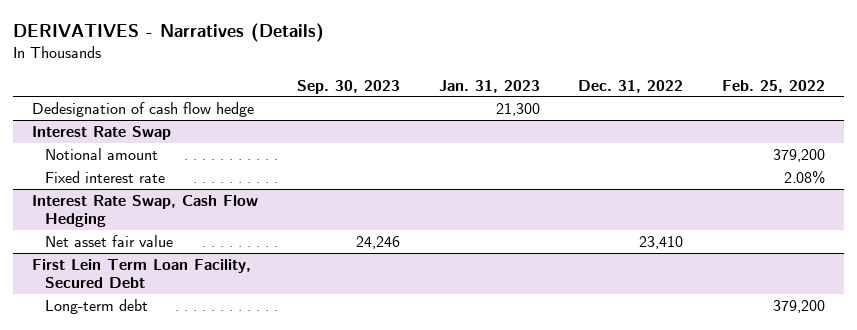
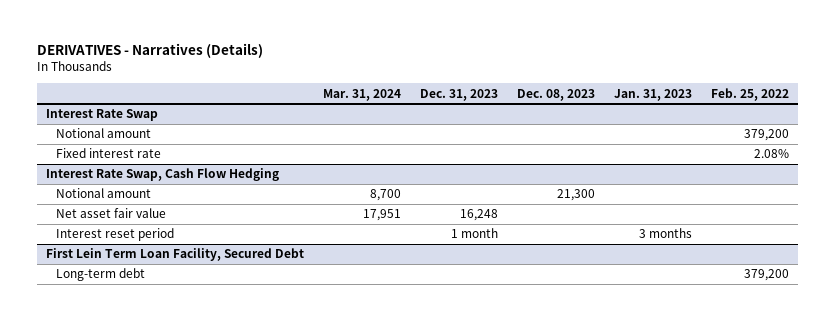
[297,79,401,94] Sep. 30, 2023 -> none
[578,79,684,93] Dec. 31, 2022 -> none
none -> [323,88,402,101] Mar. 31, 2024
none -> [419,88,498,101] Dec. 31, 2023
none -> [516,88,595,101] Dec. 08, 2023
[32,101,255,117] Dedesignation of cash flow hedge -> none
none -> [55,188,151,199] Notional amount
none -> [55,228,174,242] Interest reset period

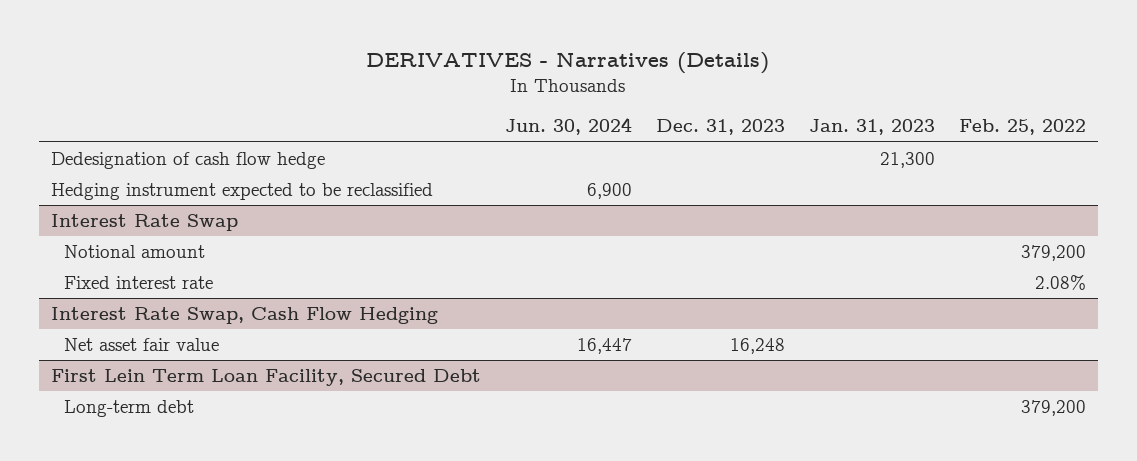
[323,88,402,101] Mar. 31, 2024 -> none
[516,88,595,101] Dec. 08, 2023 -> none
none -> [504,117,632,136] Jun. 30, 2024
none -> [50,151,325,169] Dedesignation of cash flow hedge
none -> [50,182,433,200] Hedging instrument expected to be reclassified
[55,188,151,199] Notional amount -> none
[55,228,174,242] Interest reset period -> none

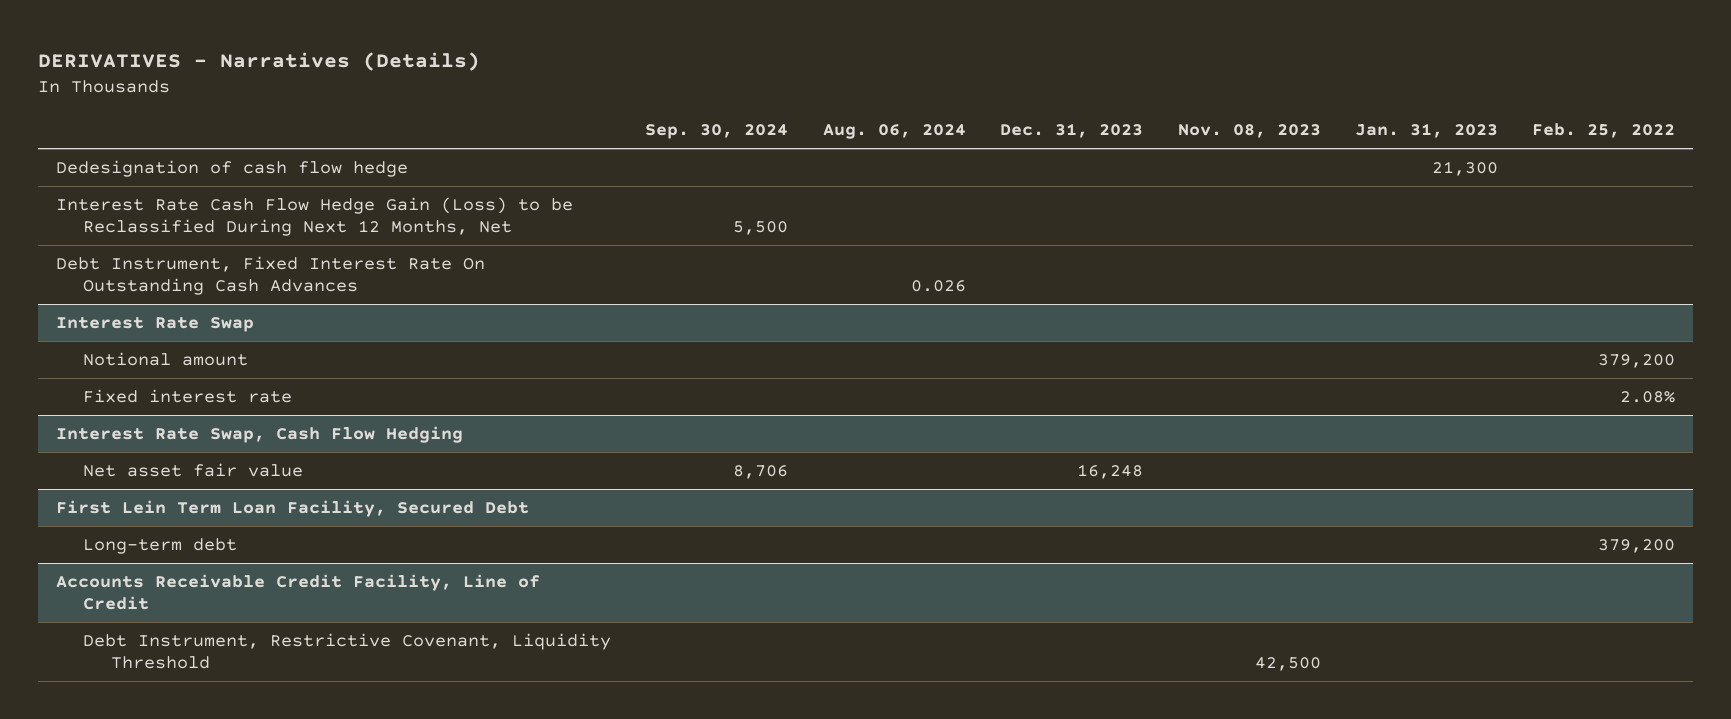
[504,117,632,136] Jun. 30, 2024 -> none
none -> [645,124,789,140] Sep. 30, 2024
none -> [822,124,966,140] Aug. 06, 2024
none -> [1177,124,1321,139] Nov. 08, 2023
[50,182,433,200] Hedging instrument expected to be reclassified -> [55,196,573,237] Interest Rate Cash Flow Hedge Gain (Loss) to be Reclassified During Next 12 Months, Net
none -> [55,255,485,296] Debt Instrument, Fixed Interest Rate On Outstanding Cash Advances
none -> [55,573,540,611] Accounts Receivable Credit Facility, Line of Credit
none -> [83,632,612,670] Debt Instrument, Restrictive Covenant, Liquidity Threshold

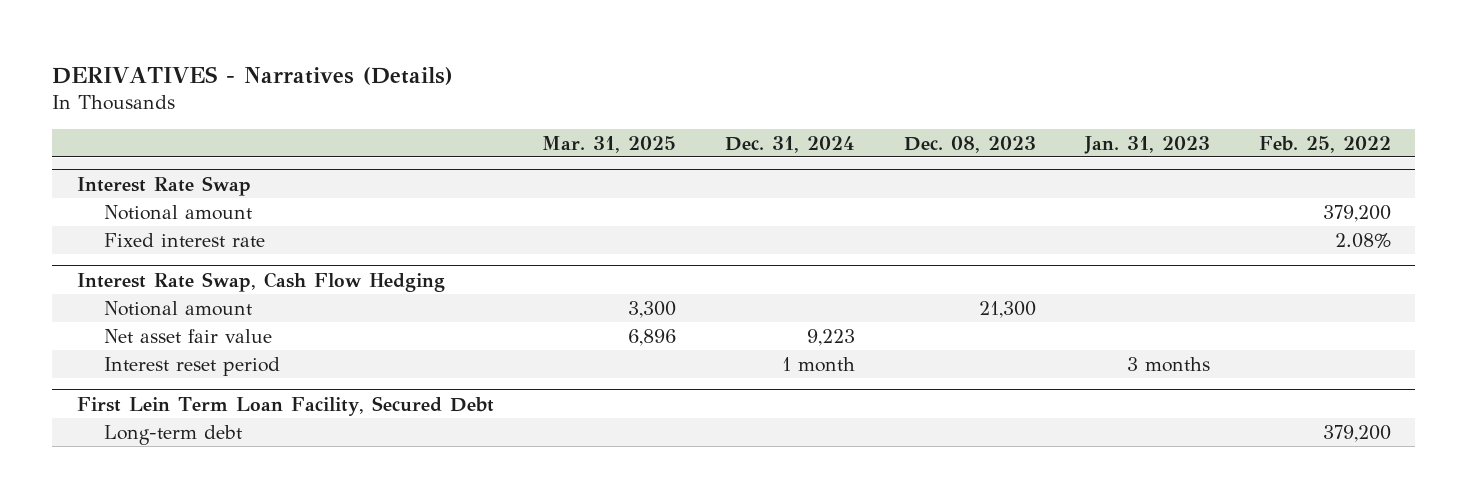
[645,124,789,140] Sep. 30, 2024 -> none
[822,124,966,140] Aug. 06, 2024 -> none
[1000,123,1144,139] Dec. 31, 2023 -> none
[1177,124,1321,139] Nov. 08, 2023 -> none
none -> [542,135,677,153] Mar. 31, 2025
none -> [725,135,856,153] Dec. 31, 2024
none -> [904,135,1037,153] Dec. 08, 2023
[55,159,408,177] Dedesignation of cash flow hedge -> none
[55,196,573,237] Interest Rate Cash Flow Hedge Gain (Loss) to be Reclassified During Next 12 Months, Net -> none
[55,255,485,296] Debt Instrument, Fixed Interest Rate On Outstanding Cash Advances -> none
none -> [103,300,252,316] Notional amount
none -> [103,356,280,376] Interest reset period
[55,573,540,611] Accounts Receivable Credit Facility, Line of Credit -> none
[83,632,612,670] Debt Instrument, Restrictive Covenant, Liquidity Threshold -> none

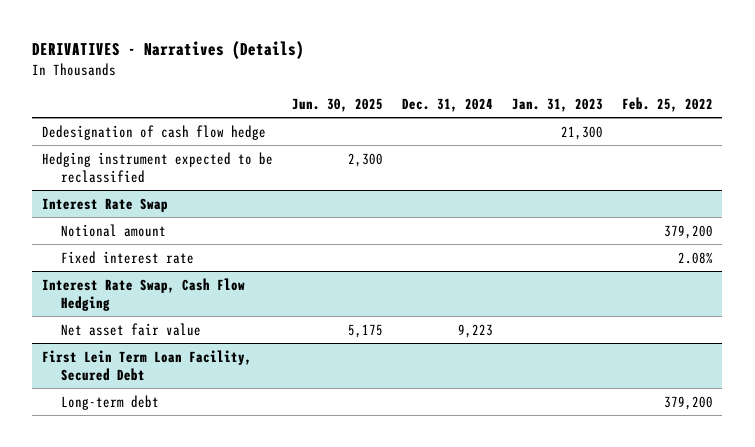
[542,135,677,153] Mar. 31, 2025 -> none
[904,135,1037,153] Dec. 08, 2023 -> none
none -> [291,97,383,112] Jun. 30, 2025
none -> [41,124,266,140] Dedesignation of cash flow hedge
none -> [41,151,273,183] Hedging instrument expected to be reclassified
[103,300,252,316] Notional amount -> none
[103,356,280,376] Interest reset period -> none

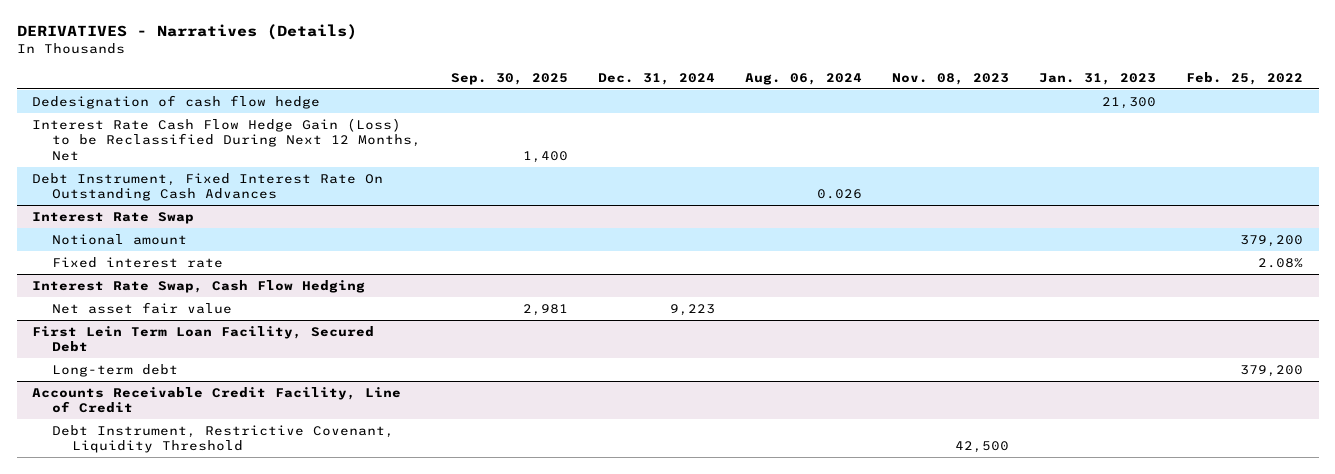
[291,97,383,112] Jun. 30, 2025 -> none
none -> [450,72,568,85] Sep. 30, 2025
none -> [745,72,863,85] Aug. 06, 2024
none -> [892,72,1010,85] Nov. 08, 2023
[41,151,273,183] Hedging instrument expected to be reclassified -> [31,117,421,161] Interest Rate Cash Flow Hedge Gain (Loss) to be Reclassified During Next 12 Months, Net
none -> [31,172,383,202] Debt Instrument, Fixed Interest Rate On Outstanding Cash Advances
none -> [31,386,401,414] Accounts Receivable Credit Facility, Line of Credit
none -> [51,424,394,454] Debt Instrument, Restrictive Covenant, Liquidity Threshold

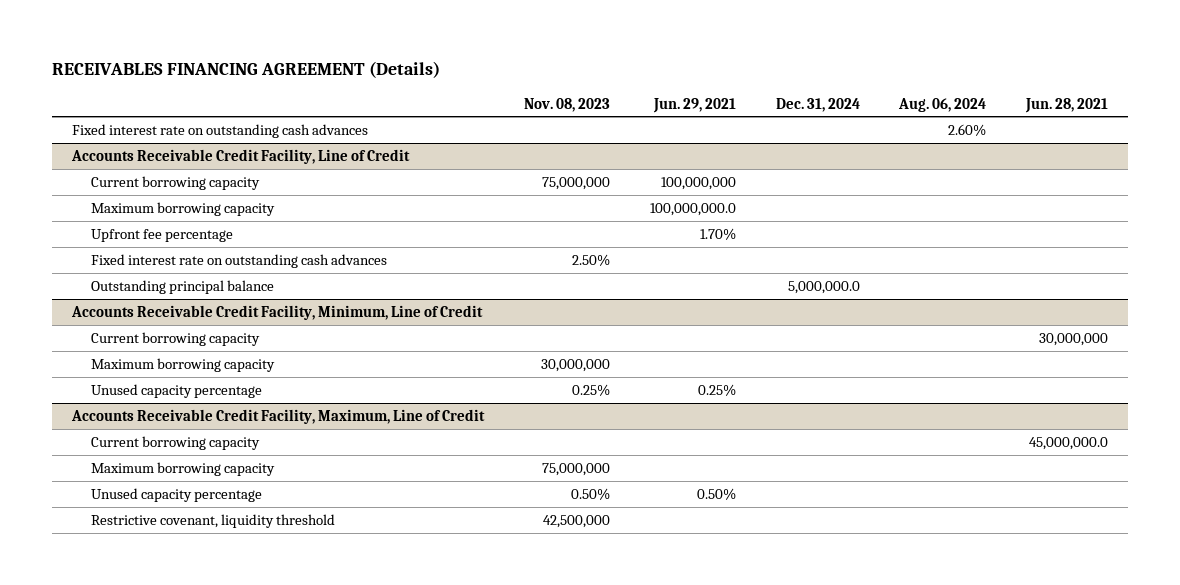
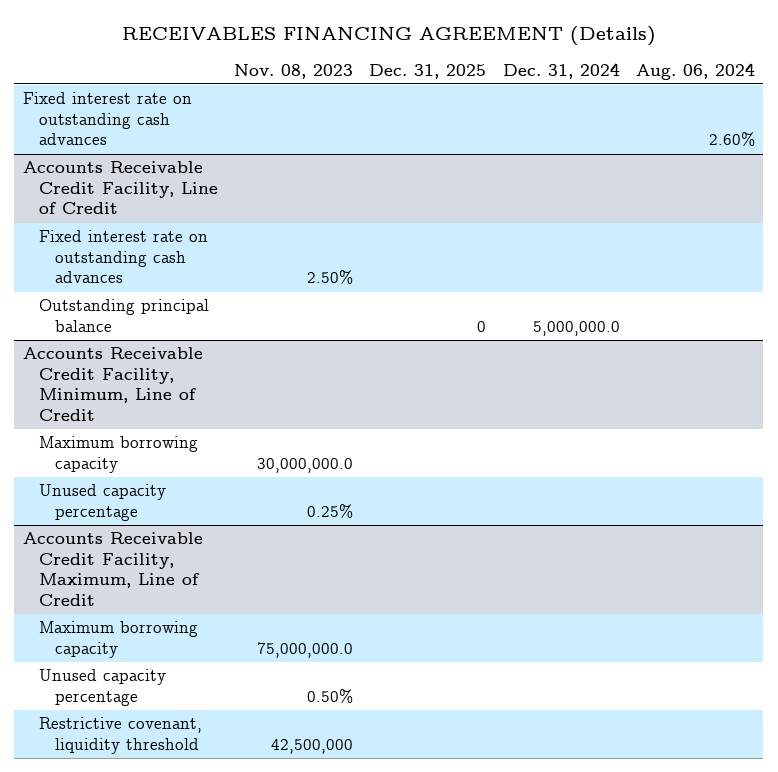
[652,97,736,113] Jun. 29, 2021 -> none
[1025,97,1109,113] Jun. 28, 2021 -> none
none -> [369,63,487,79] Dec. 31, 2025
[91,176,261,191] Current borrowing capacity -> none
[91,202,276,217] Maximum borrowing capacity -> none
[91,229,234,243] Upfront fee percentage -> none
[91,332,261,347] Current borrowing capacity -> none
[540,359,610,373] 30,000,000 -> [256,457,353,473] 30,000,000.0
[91,436,261,451] Current borrowing capacity -> none
[541,463,610,477] 75,000,000 -> [256,641,353,658] 75,000,000.0

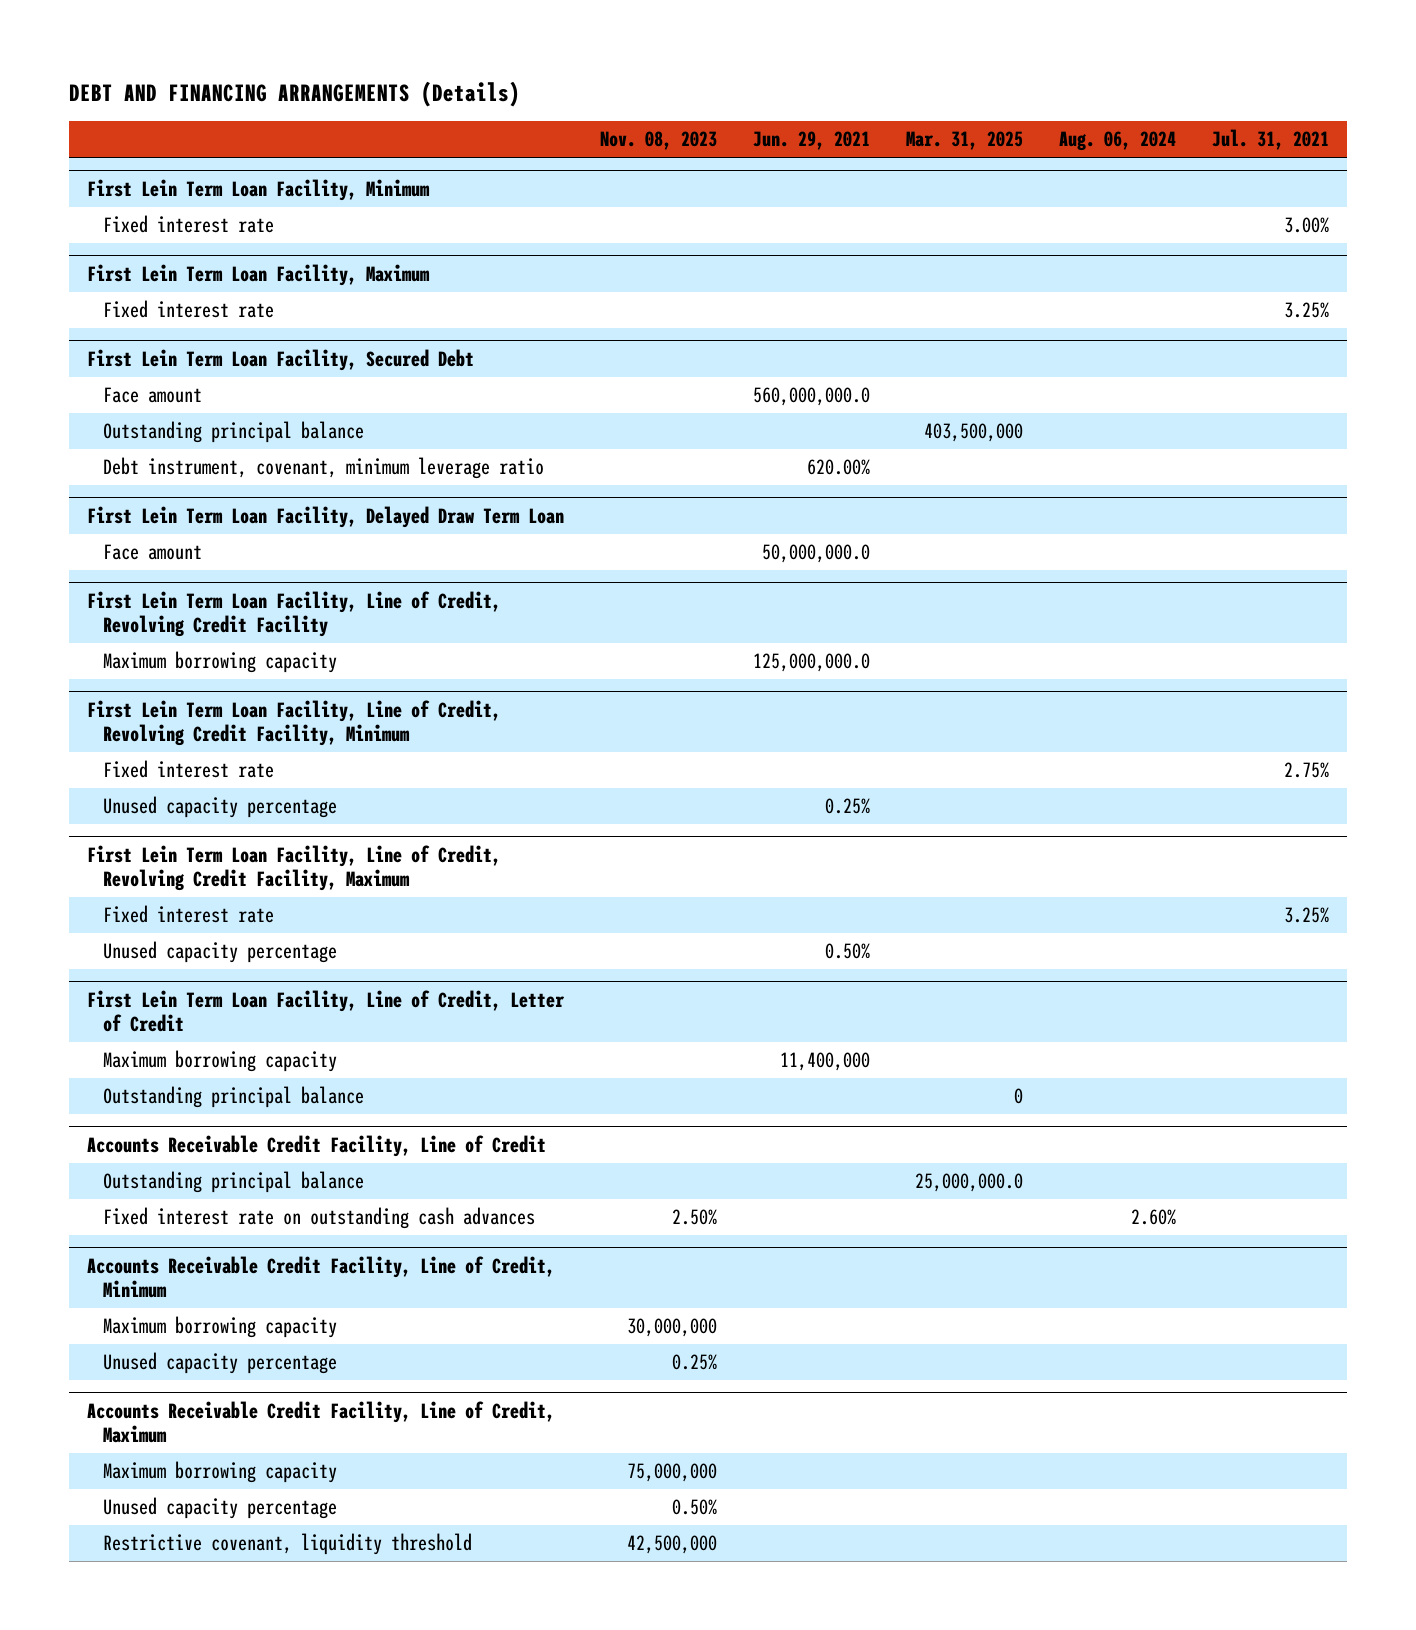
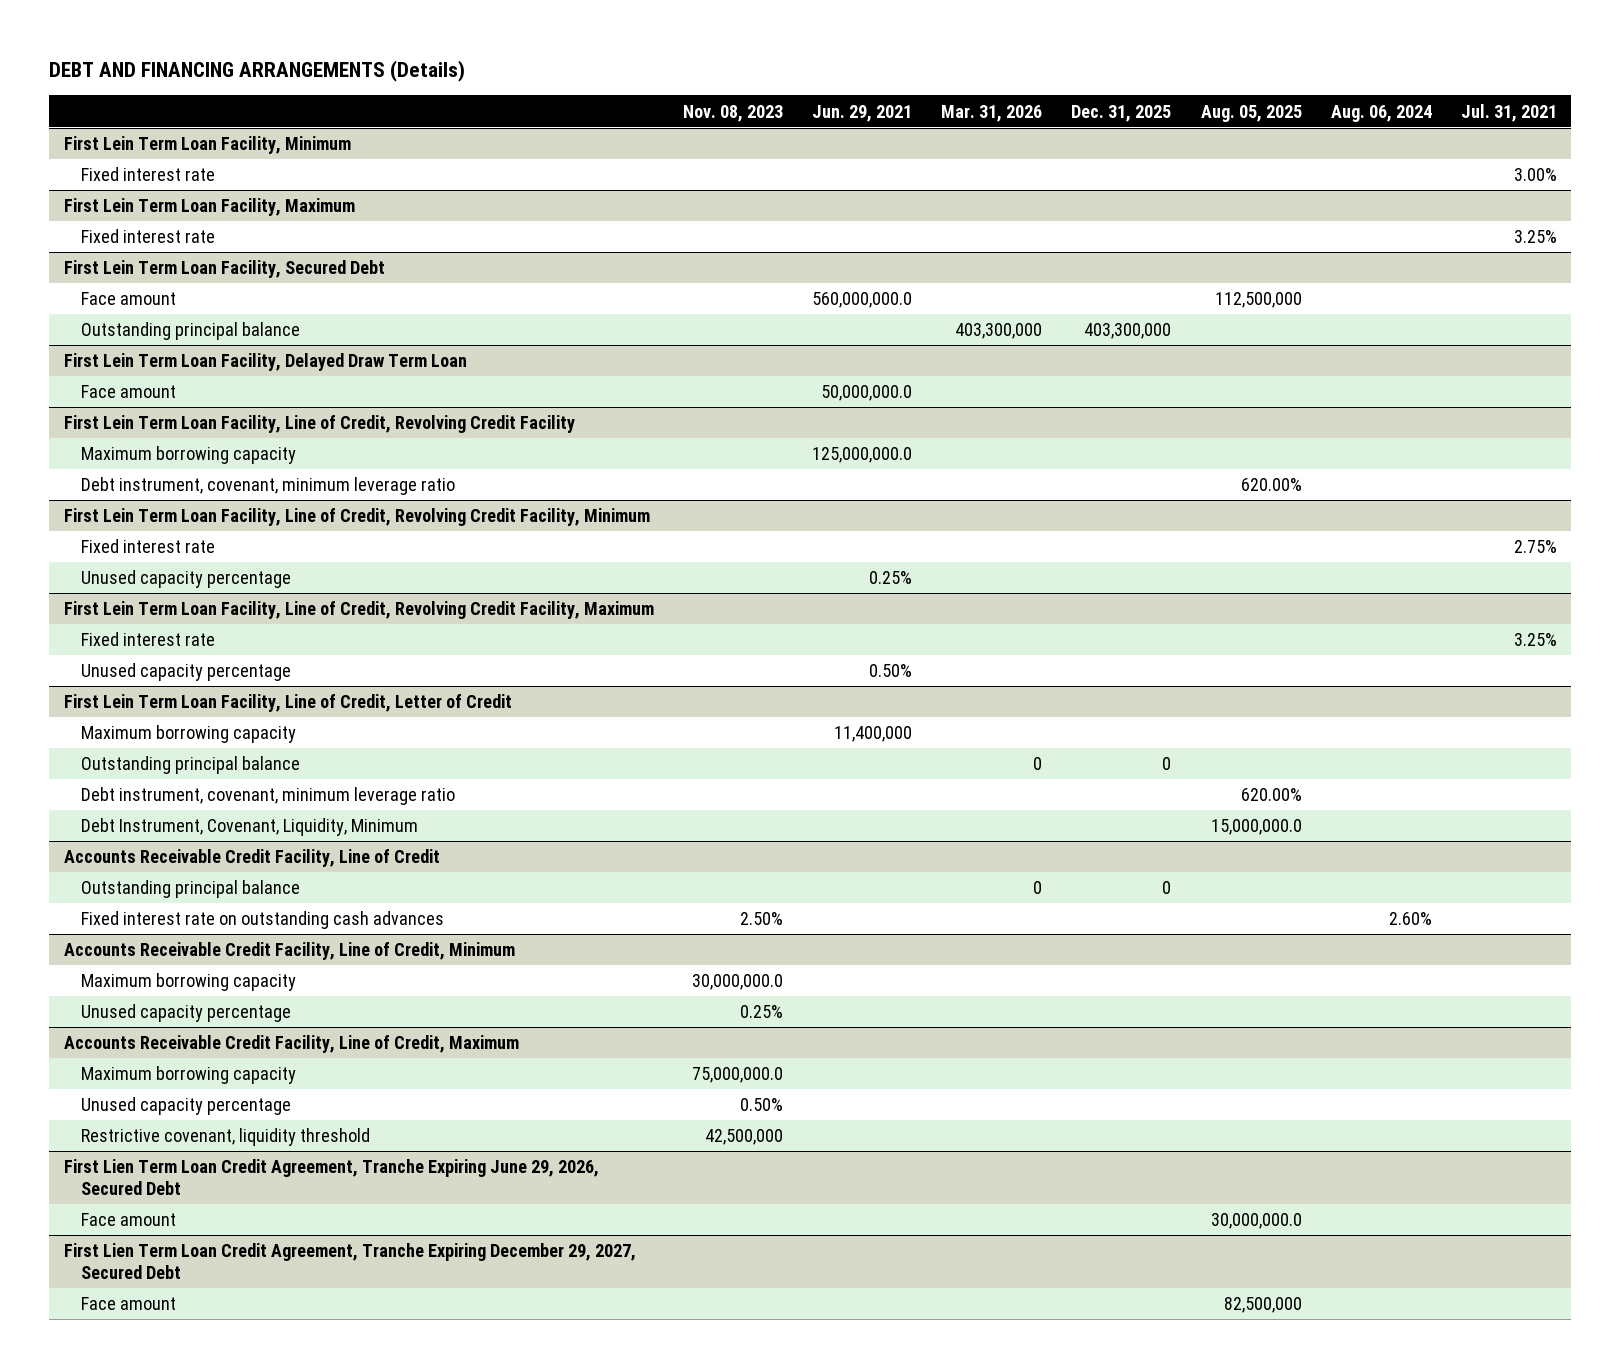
[906,131,1024,151] Mar. 31, 2025 -> none
none -> [941,104,1043,122] Mar. 31, 2026
none -> [1071,104,1172,122] Dec. 31, 2025
none -> [1200,104,1302,122] Aug. 05, 2025
[103,457,545,480] Debt instrument, covenant, minimum leverage ratio -> none
none -> [80,477,455,496] Debt instrument, covenant, minimum leverage ratio
none -> [80,787,455,806] Debt instrument, covenant, minimum leverage ratio
none -> [80,818,418,837] Debt Instrument, Covenant, Liquidity, Minimum
[627,1318,718,1338] 30,000,000 -> [691,974,783,991] 30,000,000.0
[627,1463,718,1483] 75,000,000 -> [691,1067,783,1084] 75,000,000.0
none -> [63,1159,599,1196] First Lien Term Loan Credit Agreement, Tranche Expiring June 29, 2026, Secured Debt
none -> [80,1213,176,1227] Face amount
none -> [63,1243,636,1280] First Lien Term Loan Credit Agreement, Tranche Expiring December 29, 2027, Secured Debt
none -> [80,1297,176,1311] Face amount

